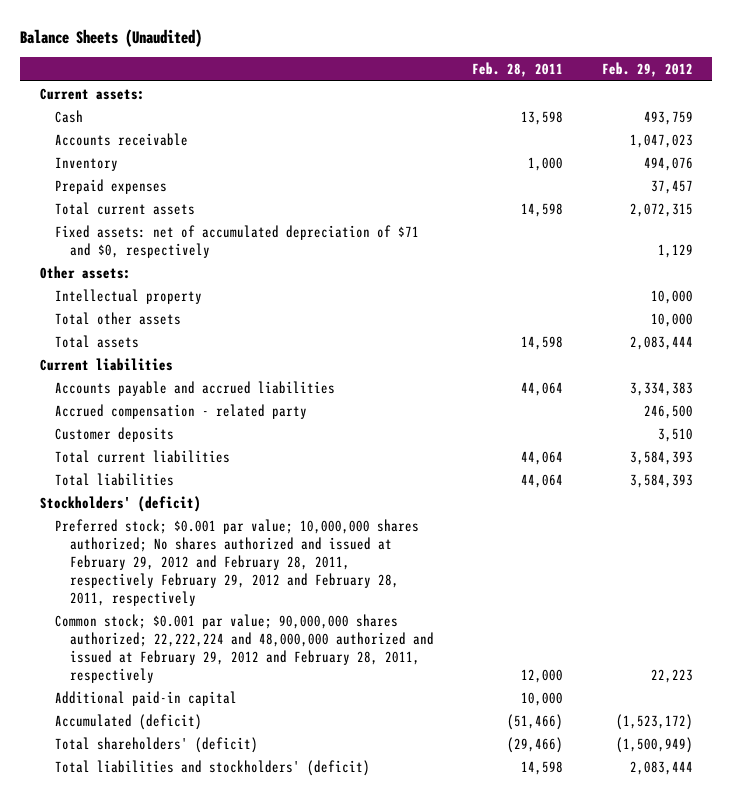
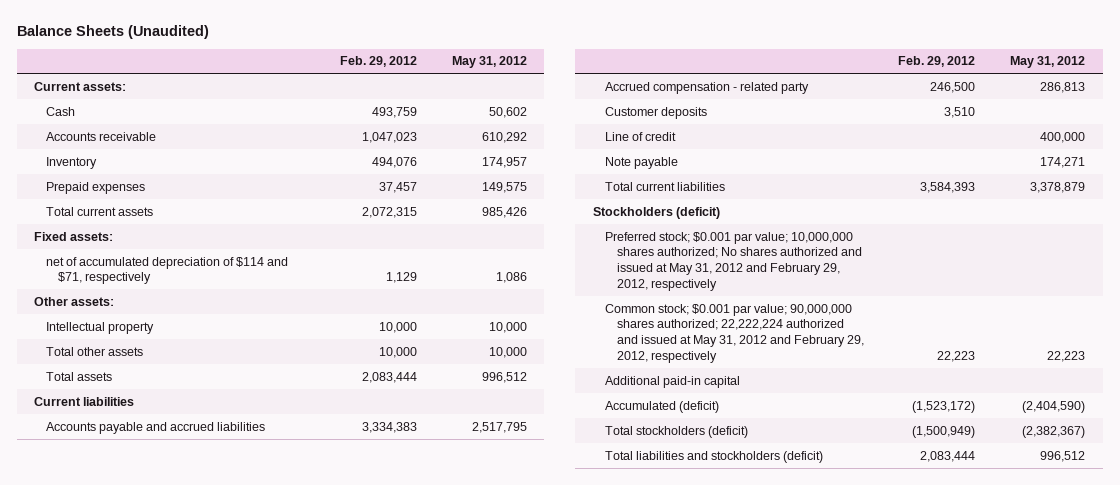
[472,62,564,78] Feb. 28, 2011 -> none
none -> [451,56,527,69] May 31, 2012
none -> [34,231,114,241] Fixed assets:
[54,224,419,258] Fixed assets: net of accumulated depreciation of $71 and $0, respectively -> [46,256,289,285] net of accumulated depreciation of $114 and $71, respectively
none -> [604,131,676,141] Line of credit
none -> [604,156,678,169] Note payable
[54,472,174,486] Total liabilities -> none
[39,495,201,512] Stockholders' (deficit) -> [592,206,720,219] Stockholders (deficit)
[54,518,419,606] Preferred stock; $0.001 par value; 10,000,000 shares authorized; No shares authorized and issued at February 29, 2012 and February 28, 2011, respectively February 29, 2012 and February 28, 2011, respectively -> [604,231,862,291] Preferred stock; $0.001 par value; 10,000,000 shares authorized; No shares authorized and issued at May 31, 2012 and February 29, 2012, respectively
[54,613,434,683] Common stock; $0.001 par value; 90,000,000 shares authorized; 22,222,224 and 48,000,000 authorized and issued at February 29, 2012 and February 28, 2011, respectively -> [604,303,864,363] Common stock; $0.001 par value; 90,000,000 shares authorized; 22,222,224 authorized and issued at May 31, 2012 and February 29, 2012, respectively
[54,736,258,753] Total shareholders' (deficit) -> [604,425,748,438] Total stockholders (deficit)
[54,759,370,776] Total liabilities and stockholders' (deficit) -> [604,450,823,463] Total liabilities and stockholders (deficit)

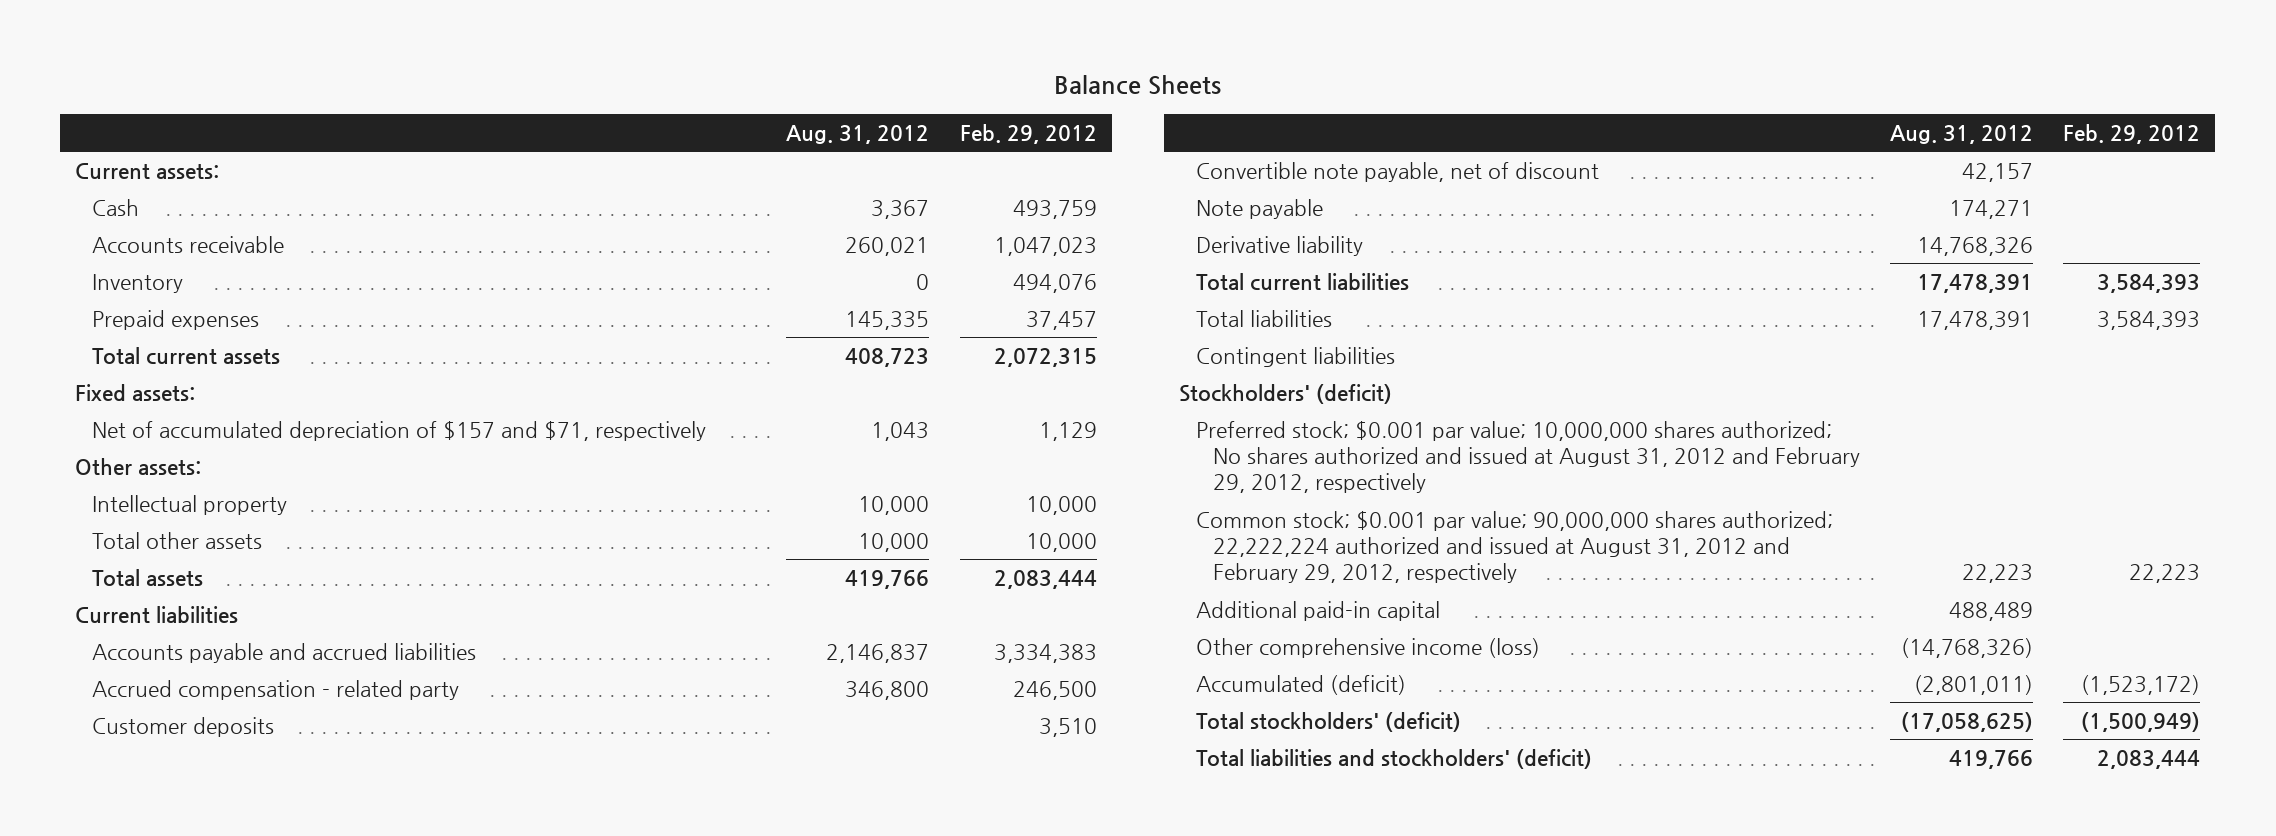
[16,25,209,40] Balance Sheets (Unaudited) -> [1053,74,1221,95] Balance Sheets
[451,56,527,69] May 31, 2012 -> none
none -> [786,124,930,144] Aug. 31, 2012
[46,256,289,285] net of accumulated depreciation of $114 and $71, respectively -> [92,421,707,442] Net of accumulated depreciation of $157 and $71, respectively
[604,131,676,141] Line of credit -> none
none -> [1196,162,1600,183] Convertible note payable, net of discount
none -> [1196,236,1364,257] Derivative liability
none -> [1196,310,1333,328] Total liabilities
none -> [1196,347,1396,368] Contingent liabilities
[592,206,720,219] Stockholders (deficit) -> [1179,384,1393,405] Stockholders' (deficit)
[604,231,862,291] Preferred stock; $0.001 par value; 10,000,000 shares authorized; No shares authorized and issued at May 31, 2012 and February 29, 2012, respectively -> [1196,421,1861,494] Preferred stock; $0.001 par value; 10,000,000 shares authorized; No shares authorized and issued at August 31, 2012 and February 29, 2012, respectively
[604,303,864,363] Common stock; $0.001 par value; 90,000,000 shares authorized; 22,222,224 authorized and issued at May 31, 2012 and February 29, 2012, respectively -> [1196,511,1834,584] Common stock; $0.001 par value; 90,000,000 shares authorized; 22,222,224 authorized and issued at August 31, 2012 and February 29, 2012, respectively
none -> [1196,638,1541,659] Other comprehensive income (loss)
[604,425,748,438] Total stockholders (deficit) -> [1196,712,1462,733] Total stockholders' (deficit)
[604,450,823,463] Total liabilities and stockholders (deficit) -> [1196,749,1593,770] Total liabilities and stockholders' (deficit)

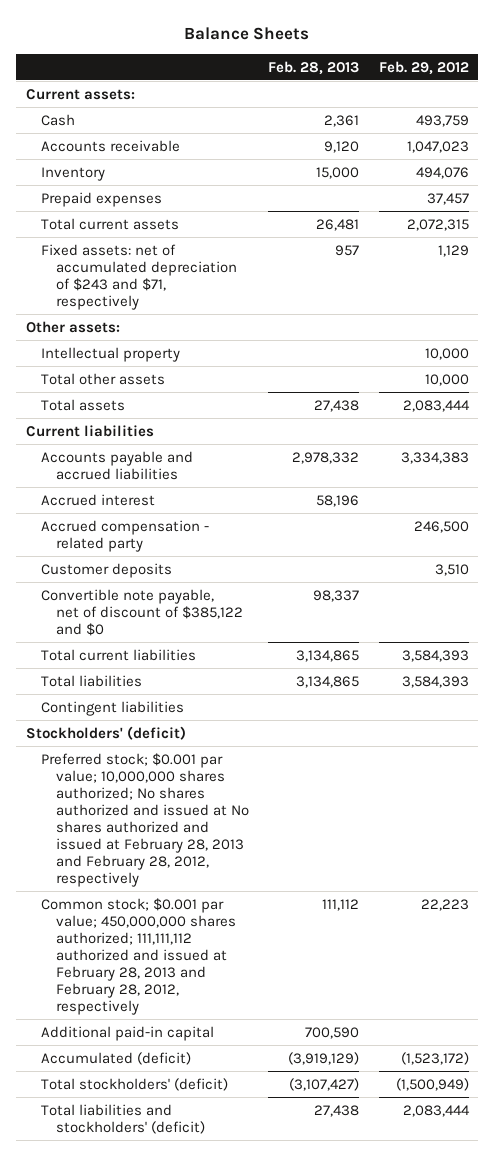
[786,124,930,144] Aug. 31, 2012 -> none
none -> [268,60,360,75] Feb. 28, 2013
[75,384,196,402] Fixed assets: -> none
[92,421,707,442] Net of accumulated depreciation of $157 and $71, respectively -> [41,243,238,310] Fixed assets: net of accumulated depreciation of $243 and $71, respectively
none -> [41,493,156,506] Accrued interest
[1196,199,1324,220] Note payable -> none
[1196,236,1364,257] Derivative liability -> none
[1196,162,1600,183] Convertible note payable, net of discount -> [41,588,244,636] Convertible note payable, net of discount of $385,122 and $0
[1196,421,1861,494] Preferred stock; $0.001 par value; 10,000,000 shares authorized; No shares authorized and issued at August 31, 2012 and February 29, 2012, respectively -> [41,752,250,887] Preferred stock; $0.001 par value; 10,000,000 shares authorized; No shares authorized and issued at No shares authorized and issued at February 28, 2013 and February 28, 2012, respectively
[1196,511,1834,584] Common stock; $0.001 par value; 90,000,000 shares authorized; 22,222,224 authorized and issued at August 31, 2012 and February 29, 2012, respectively -> [41,897,237,1015] Common stock; $0.001 par value; 450,000,000 shares authorized; 111,111,112 authorized and issued at February 28, 2013 and February 28, 2012, respectively
[1196,638,1541,659] Other comprehensive income (loss) -> none

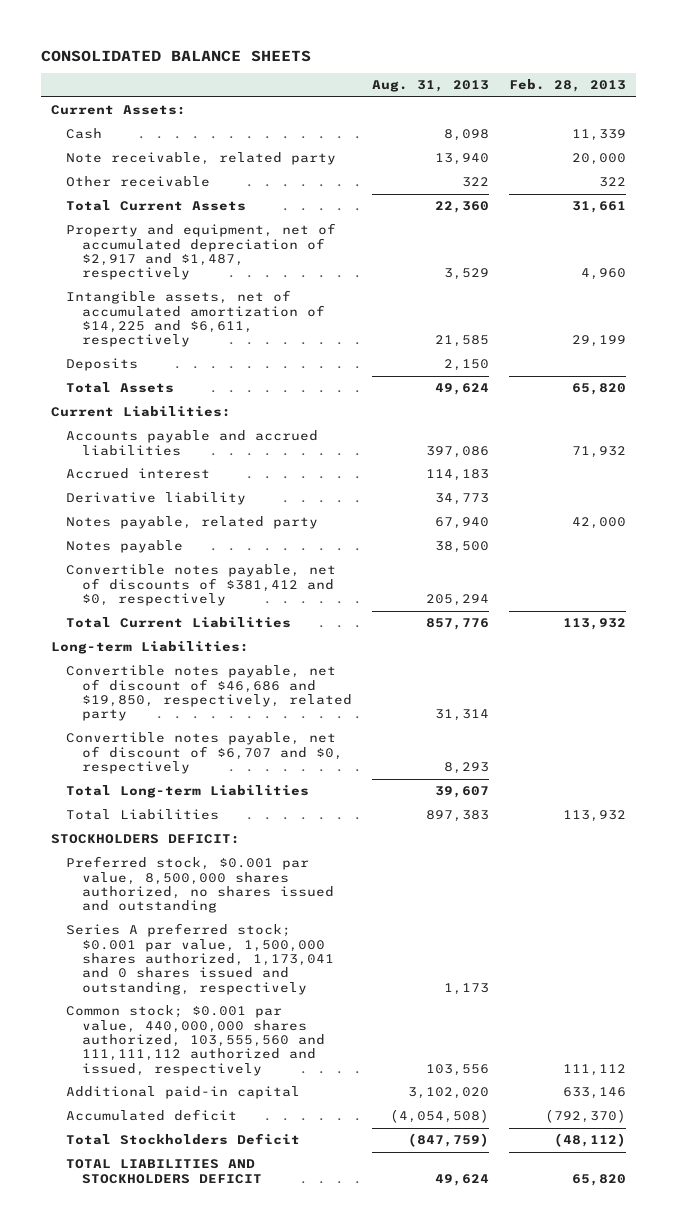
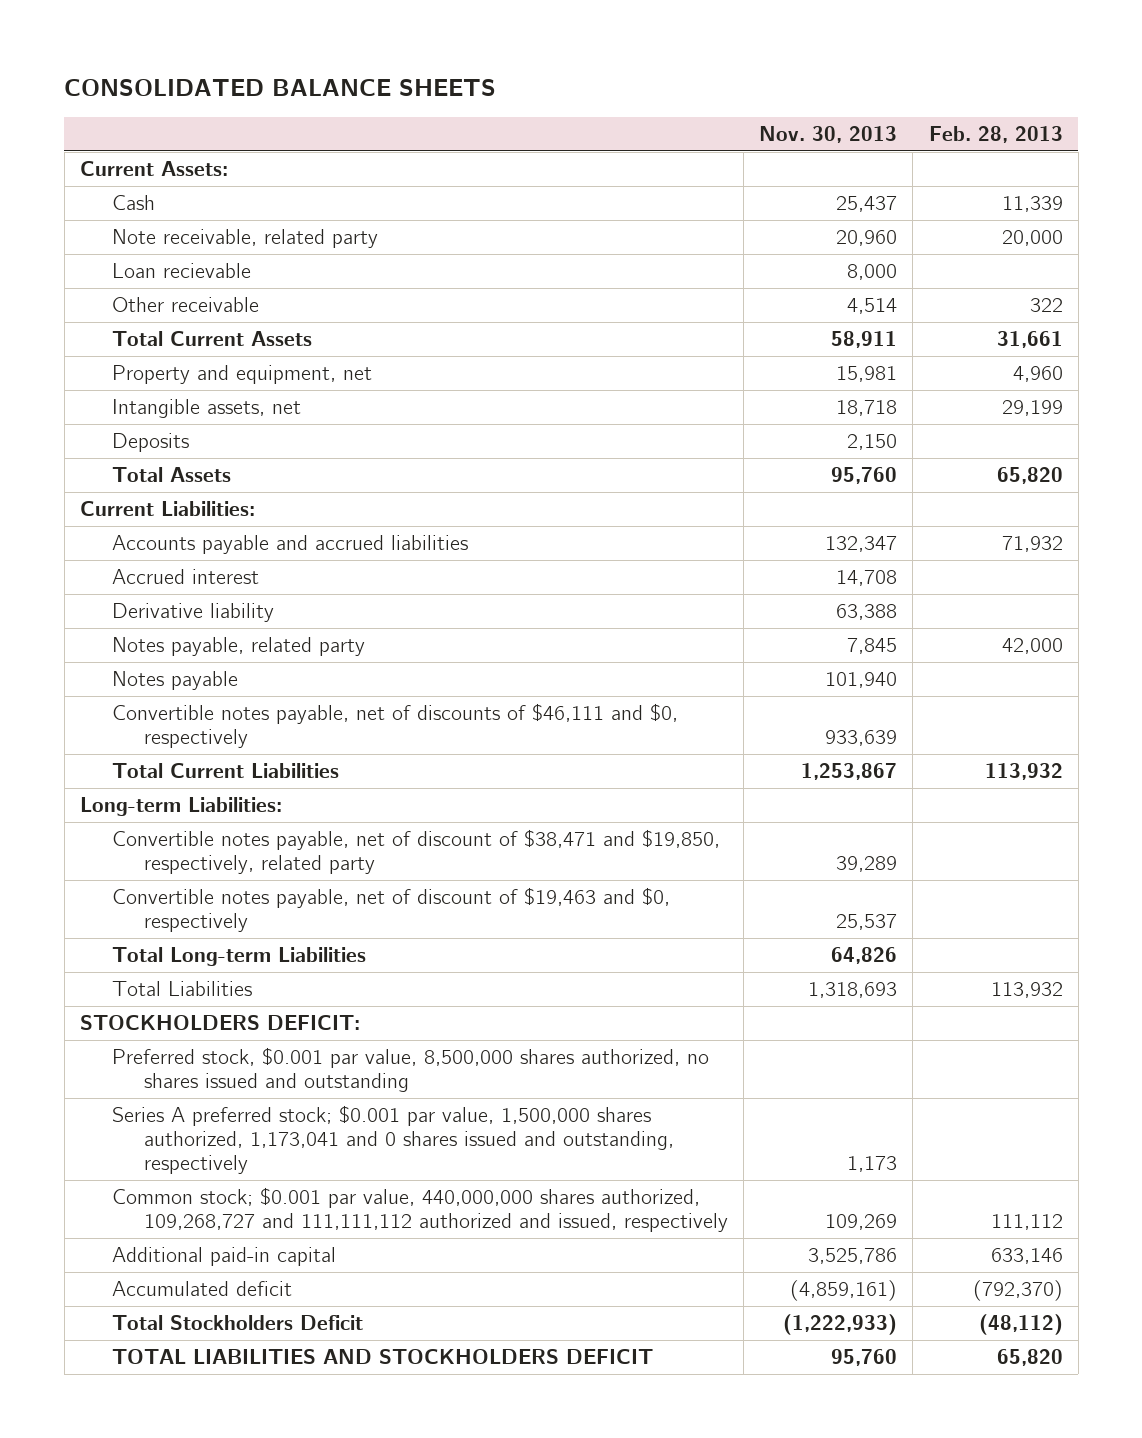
[371,80,489,93] Aug. 31, 2013 -> none
none -> [759,126,898,144] Nov. 30, 2013
none -> [112,263,252,279] Loan recievable
[66,223,337,281] Property and equipment, net of accumulated depreciation of $2,917 and $1,487, respectively -> [112,365,373,385] Property and equipment, net
[66,290,325,348] Intangible assets, net of accumulated amortization of $14,225 and $6,611, respectively -> [112,399,302,419] Intangible assets, net
[66,564,337,606] Convertible notes payable, net of discounts of $381,412 and $0, respectively -> [112,703,679,749] Convertible notes payable, net of discounts of $46,111 and $0, respectively
[66,665,352,722] Convertible notes payable, net of discount of $46,686 and $19,850, respectively, related party -> [112,829,721,875] Convertible notes payable, net of discount of $38,471 and $19,850, respectively, related party
[66,732,343,774] Convertible notes payable, net of discount of $6,707 and $0, respectively -> [112,887,671,933] Convertible notes payable, net of discount of $19,463 and $0, respectively
[66,1005,325,1076] Common stock; $0.001 par value, 440,000,000 shares authorized, 103,555,560 and 111,111,112 authorized and issued, respectively -> [112,1187,729,1233] Common stock; $0.001 par value, 440,000,000 shares authorized, 109,268,727 and 111,111,112 authorized and issued, respectively

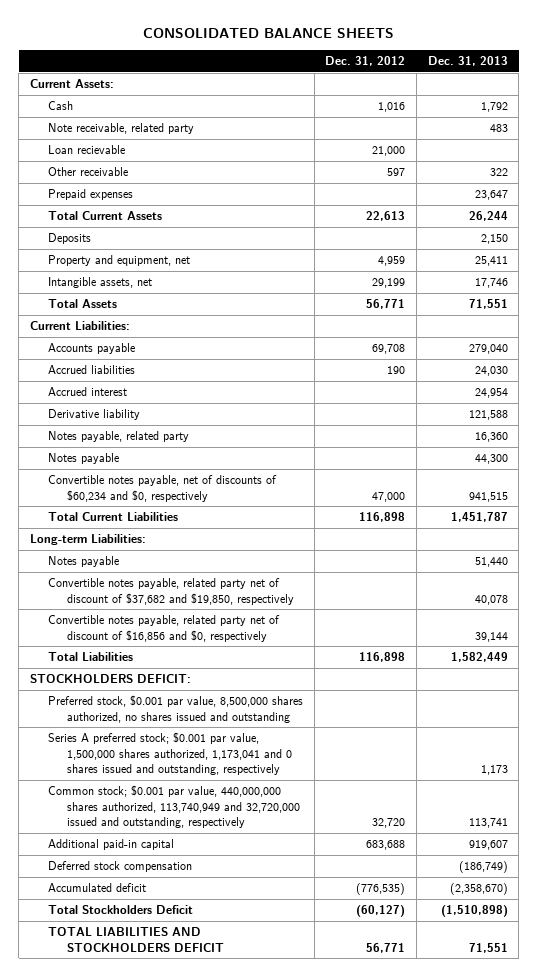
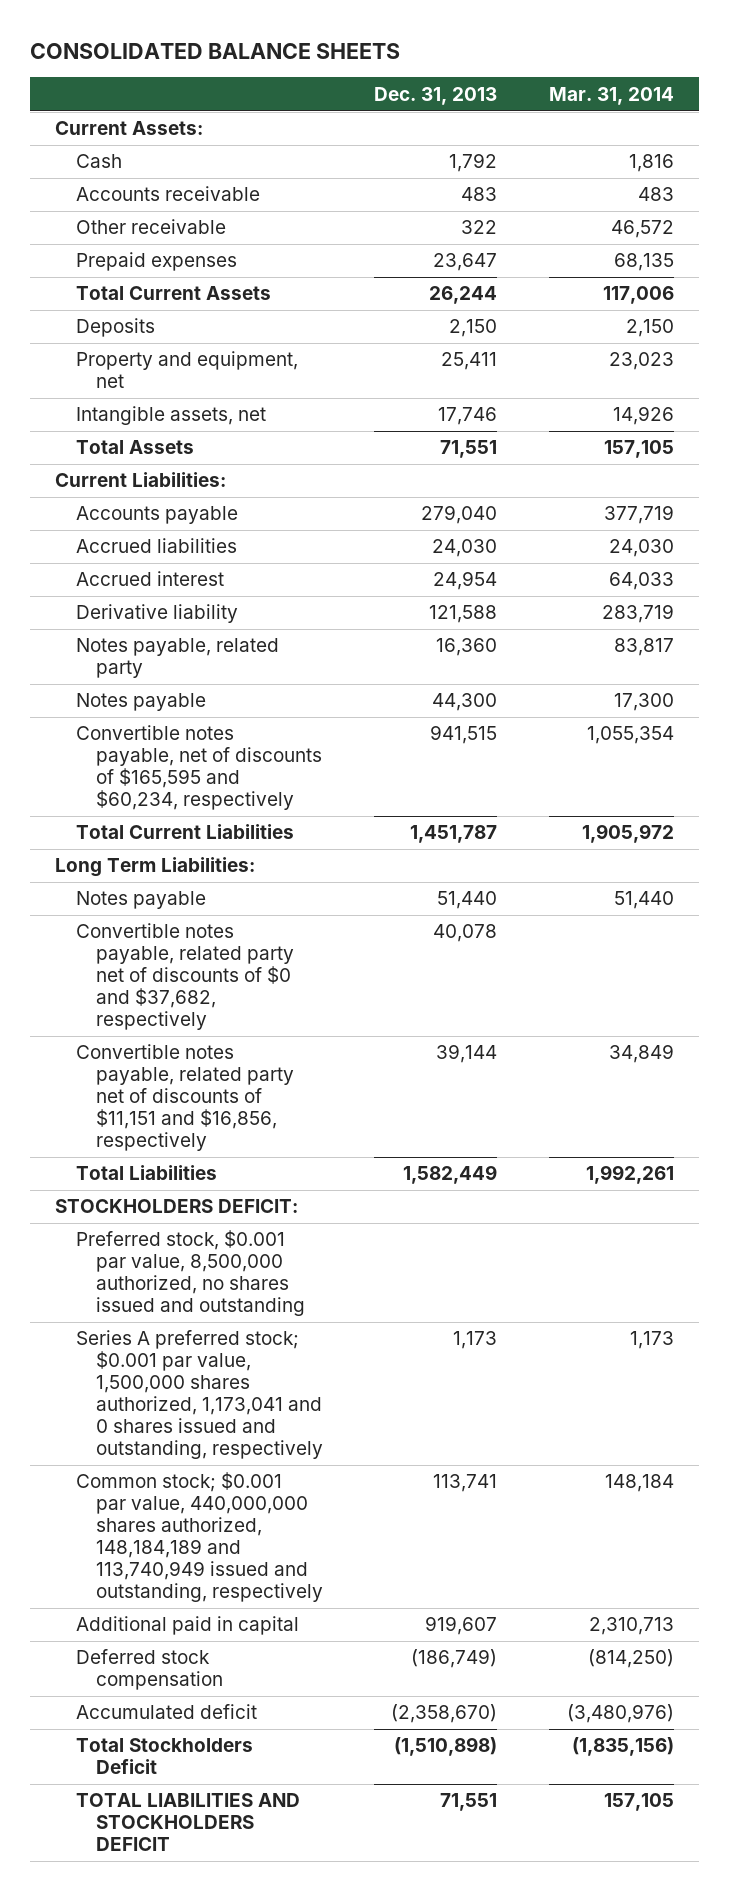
[325,56,406,67] Dec. 31, 2012 -> none
none -> [548,86,674,105] Mar. 31, 2014
[48,145,126,155] Loan recievable -> none
[48,123,195,135] Note receivable, related party -> [75,186,260,202] Accounts receivable
[48,475,278,502] Convertible notes payable, net of discounts of $60,234 and $0, respectively -> [75,725,322,811] Convertible notes payable, net of discounts of $165,595 and $60,234, respectively
[29,534,146,546] Long-term Liabilities: -> [55,857,256,878] Long Term Liabilities:
[48,578,294,605] Convertible notes payable, related party net of discount of $37,682 and $19,850, respectively -> [75,923,294,1030] Convertible notes payable, related party net of discounts of $0 and $37,682, respectively
[48,615,281,642] Convertible notes payable, related party net of discount of $16,856 and $0, respectively -> [75,1044,294,1151] Convertible notes payable, related party net of discounts of $11,151 and $16,856, respectively
[48,695,304,723] Preferred stock, $0.001 par value, 8,500,000 shares authorized, no shares issued and outstanding -> [75,1230,305,1317] Preferred stock, $0.001 par value, 8,500,000 authorized, no shares issued and outstanding
[48,785,300,829] Common stock; $0.001 par value, 440,000,000 shares authorized, 113,740,949 and 32,720,000 issued and outstanding, respectively -> [75,1472,323,1602] Common stock; $0.001 par value, 440,000,000 shares authorized, 148,184,189 and 113,740,949 issued and outstanding, respectively
[48,839,175,851] Additional paid-in capital -> [75,1616,299,1636] Additional paid in capital

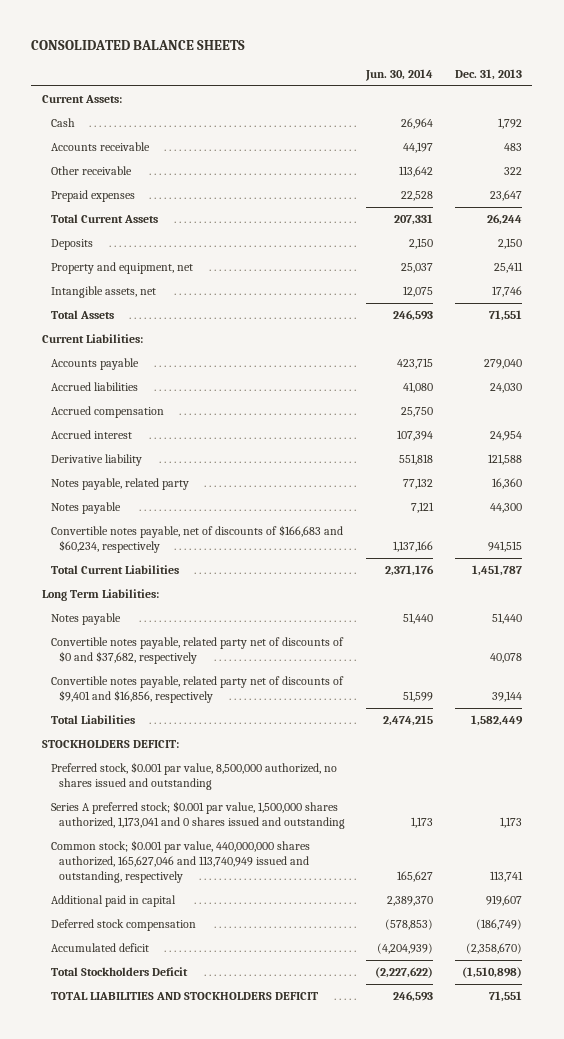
[548,86,674,105] Mar. 31, 2014 -> none
none -> [365,68,434,81] Jun. 30, 2014
none -> [50,406,164,419] Accrued compensation
[75,725,322,811] Convertible notes payable, net of discounts of $165,595 and $60,234, respectively -> [50,525,343,554] Convertible notes payable, net of discounts of $166,683 and $60,234, respectively
[75,1044,294,1151] Convertible notes payable, related party net of discounts of $11,151 and $16,856, respectively -> [50,676,344,704] Convertible notes payable, related party net of discounts of $9,401 and $16,856, respectively
[75,1330,323,1459] Series A preferred stock; $0.001 par value, 1,500,000 shares authorized, 1,173,041 and 0 shares issued and outstanding, respectively -> [50,801,346,830] Series A preferred stock; $0.001 par value, 1,500,000 shares authorized, 1,173,041 and 0 shares issued and outstanding
[75,1472,323,1602] Common stock; $0.001 par value, 440,000,000 shares authorized, 148,184,189 and 113,740,949 issued and outstanding, respectively -> [50,840,310,884] Common stock; $0.001 par value, 440,000,000 shares authorized, 165,627,046 and 113,740,949 issued and outstanding, respectively

